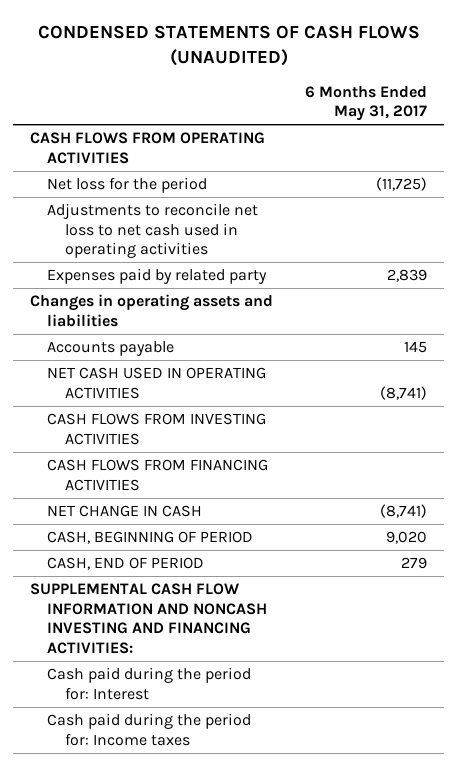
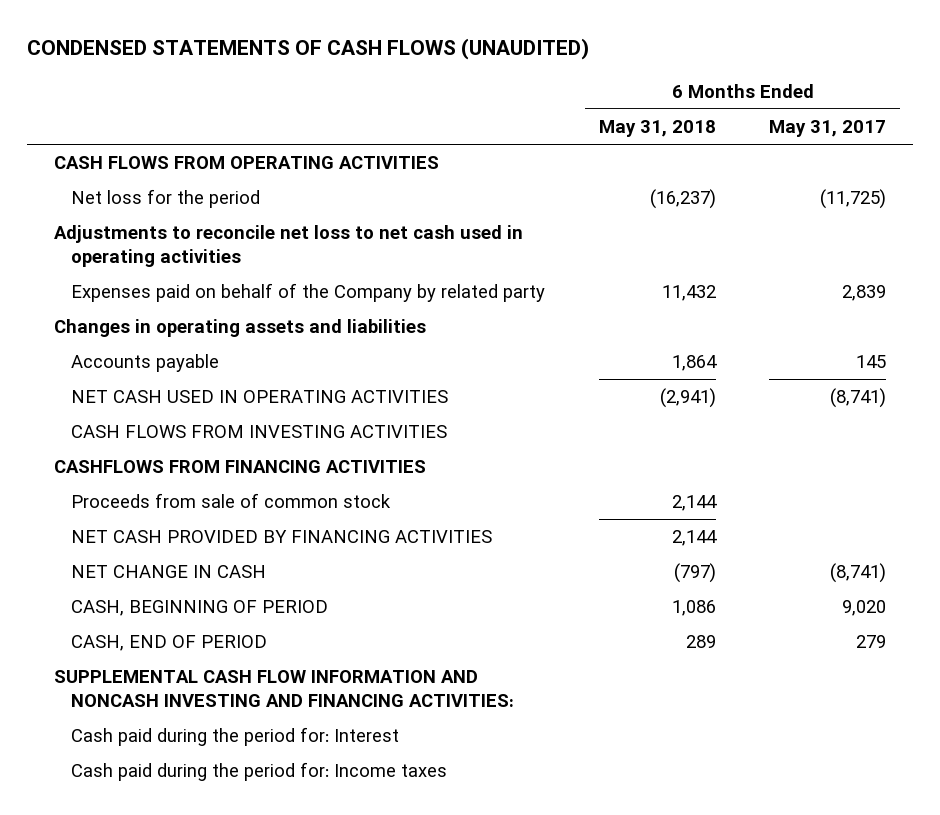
none -> [598,119,716,137] May 31, 2018
[47,267,268,284] Expenses paid by related party -> [71,283,546,303] Expenses paid on behalf of the Company by related party
none -> [53,460,426,474] CASHFLOWS FROM FINANCING ACTIVITIES
none -> [71,493,392,509] Proceeds from sale of common stock
[47,458,269,491] CASH FLOWS FROM FINANCING ACTIVITIES -> [71,530,493,544] NET CASH PROVIDED BY FINANCING ACTIVITIES

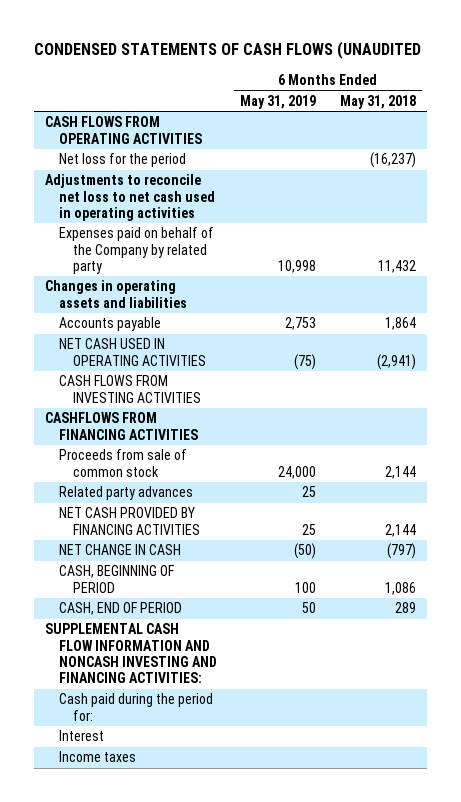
[26,38,589,61] CONDENSED STATEMENTS OF CASH FLOWS (UNAUDITED) -> [33,41,421,60] CONDENSED STATEMENTS OF CASH FLOWS (UNAUDITED
[769,119,887,137] May 31, 2017 -> none
none -> [240,94,317,109] May 31, 2019
none -> [58,486,193,501] Related party advances
[71,727,400,747] Cash paid during the period for: Interest -> [58,693,213,721] Cash paid during the period for:
none -> [58,730,104,742] Interest
[71,762,448,782] Cash paid during the period for: Income taxes -> [58,751,136,763] Income taxes

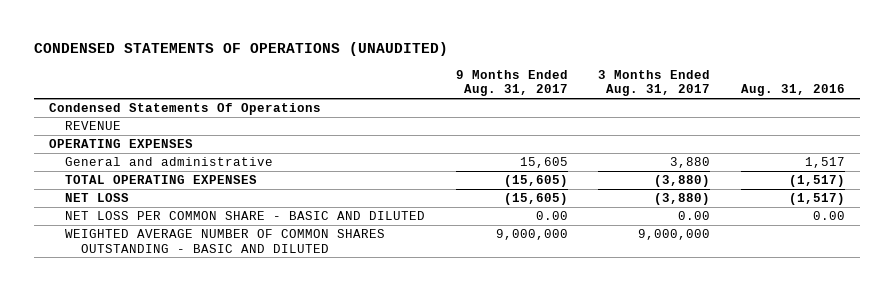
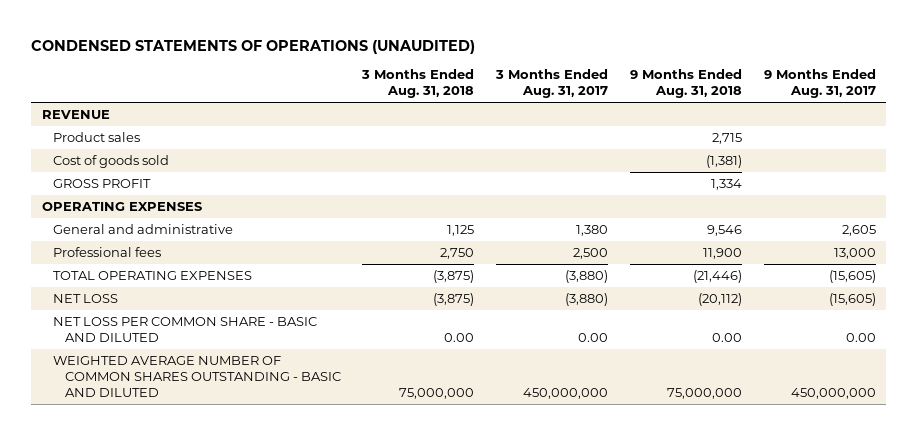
[741,84,846,97] Aug. 31, 2016 -> none
none -> [361,69,475,99] 3 Months Ended Aug. 31, 2018
none -> [629,69,742,99] 9 Months Ended Aug. 31, 2018
[49,103,322,116] Condensed Statements Of Operations -> none
none -> [53,132,141,143] Product sales
none -> [53,155,170,169] Cost of goods sold
none -> [53,179,152,189] GROSS PROFIT
[519,157,568,169] 15,605 -> [841,225,876,237] 2,605
[670,157,711,169] 3,880 -> [576,225,609,237] 1,380
none -> [53,247,162,258] Professional fees
[495,229,568,241] 9,000,000 -> [790,387,876,399] 450,000,000
[638,229,711,241] 9,000,000 -> [523,387,609,399] 450,000,000

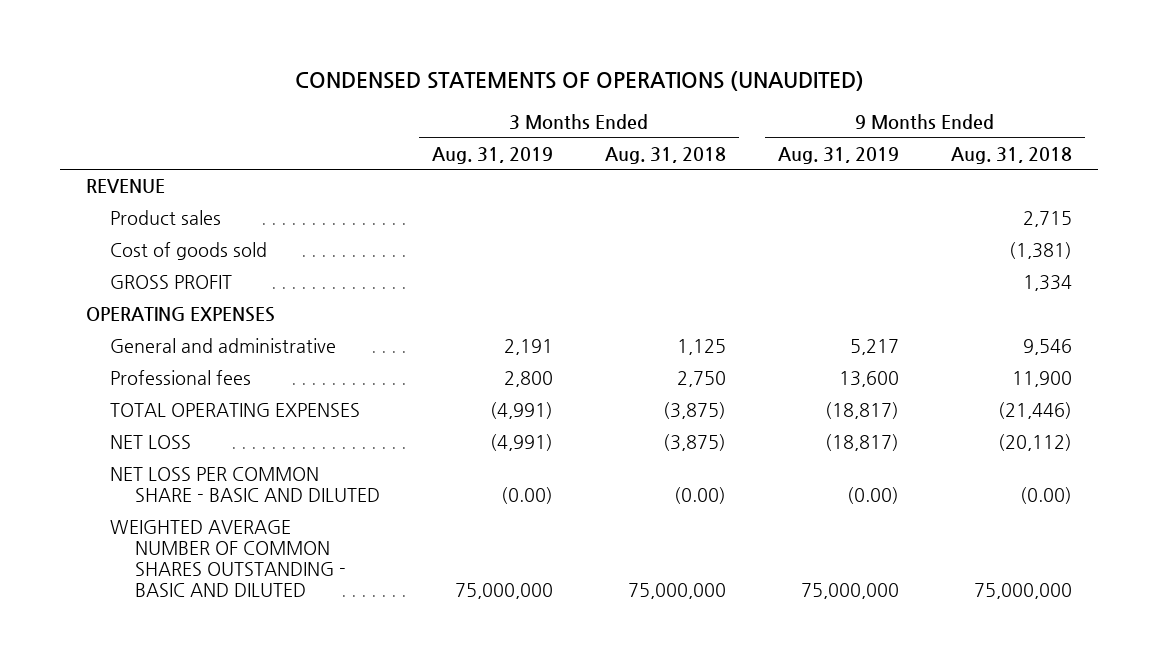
[495,69,609,99] 3 Months Ended Aug. 31, 2017 -> none
[763,69,876,99] 9 Months Ended Aug. 31, 2017 -> none
none -> [431,146,553,164] Aug. 31, 2019
none -> [777,146,899,164] Aug. 31, 2019
[444,332,475,342] 0.00 -> [673,487,726,505] (0.00)
[711,332,742,342] 0.00 -> [1019,487,1072,505] (0.00)

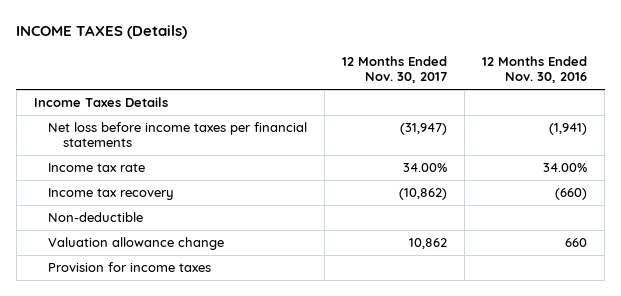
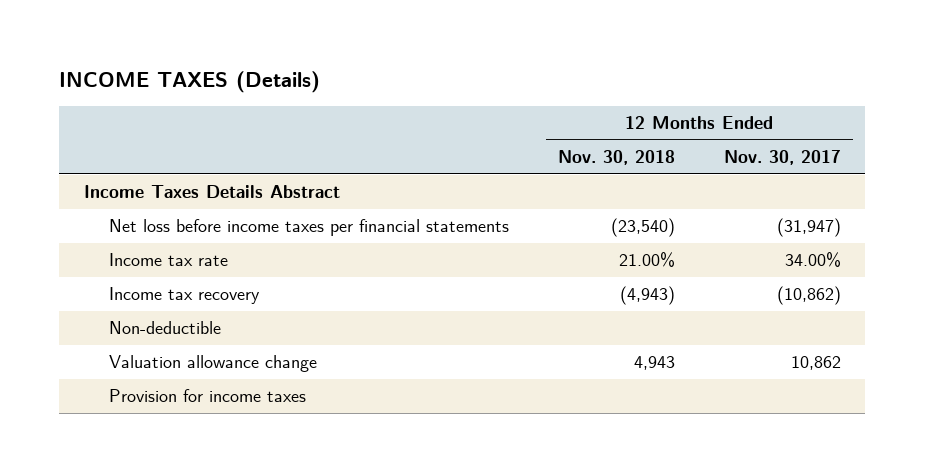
[482,56,588,84] 12 Months Ended Nov. 30, 2016 -> none
none -> [557,150,675,166] Nov. 30, 2018
[33,97,168,108] Income Taxes Details -> [83,185,340,199] Income Taxes Details Abstract

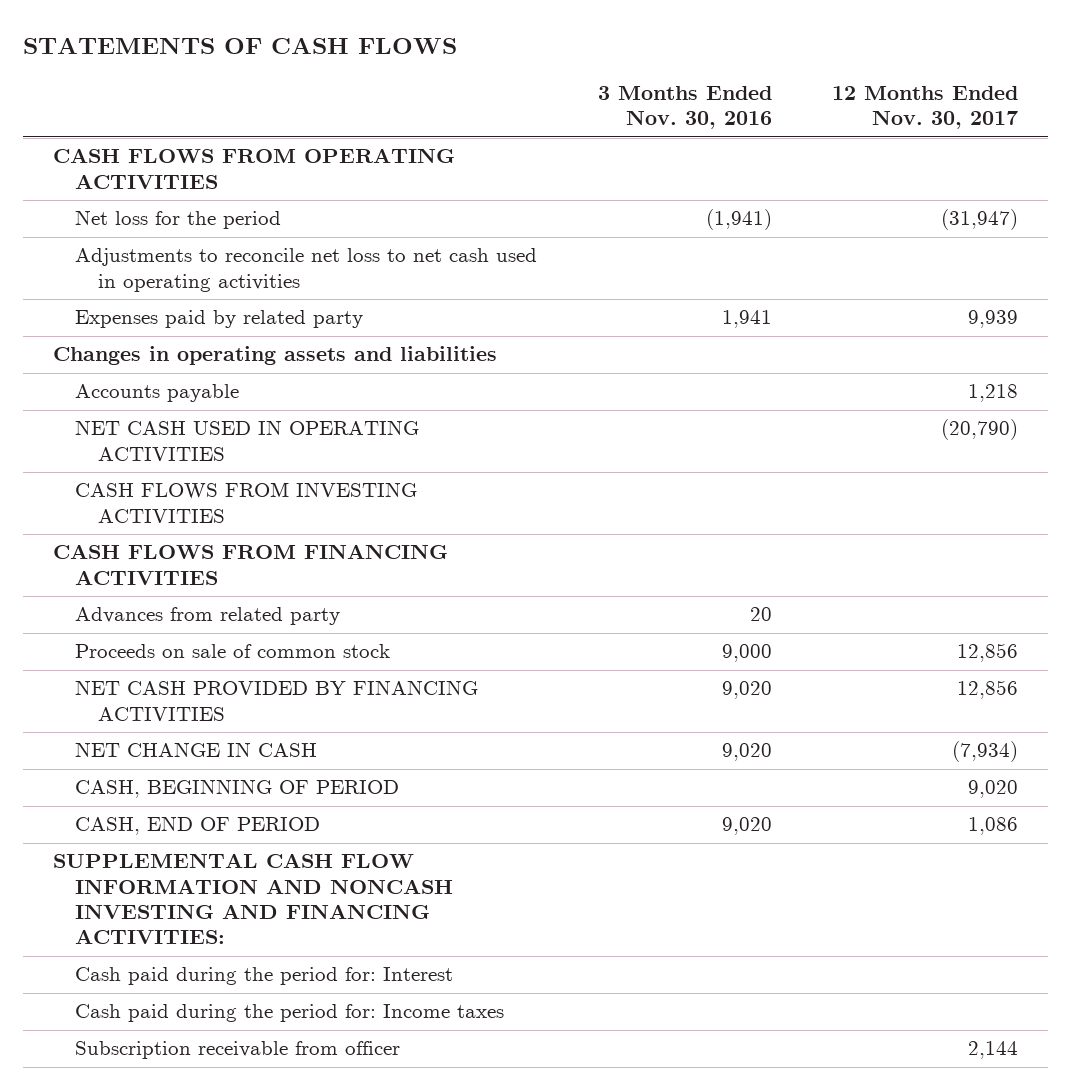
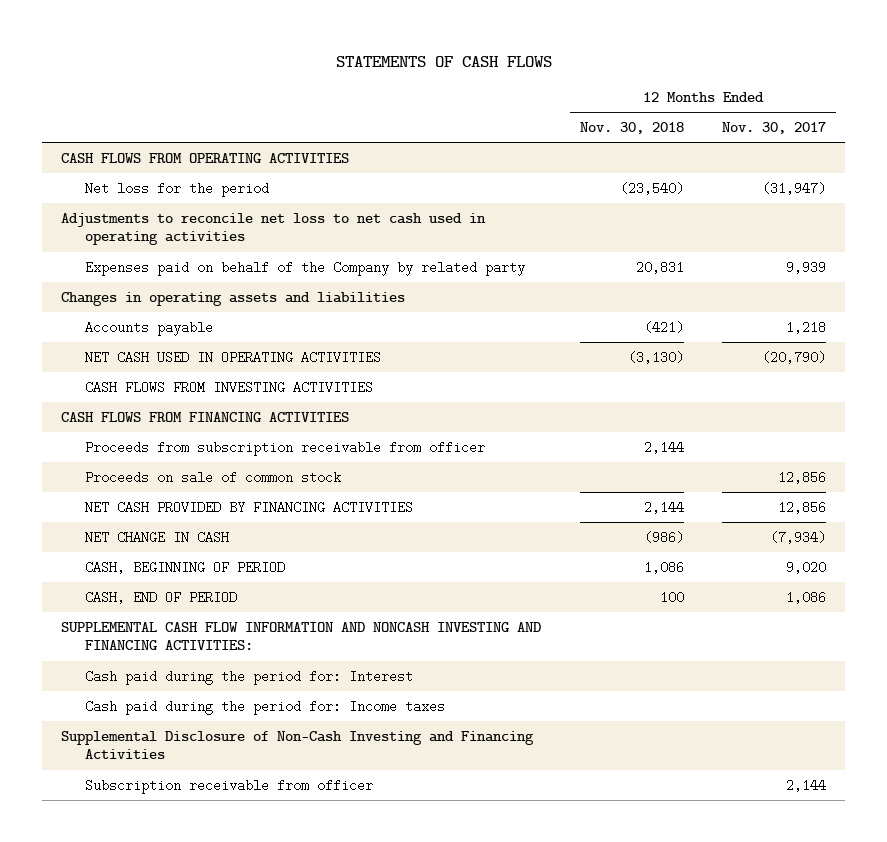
[597,85,772,130] 3 Months Ended Nov. 30, 2016 -> none
none -> [579,122,684,135] Nov. 30, 2018
[75,310,364,329] Expenses paid by related party -> [84,260,525,276] Expenses paid on behalf of the Company by related party
[75,607,341,626] Advances from related party -> none
none -> [84,440,485,456] Proceeds from subscription receivable from officer
none -> [61,730,535,760] Supplemental Disclosure of Non-Cash Investing and Financing Activities

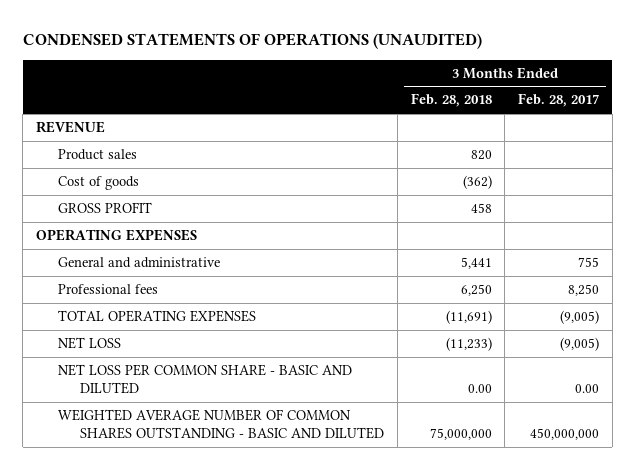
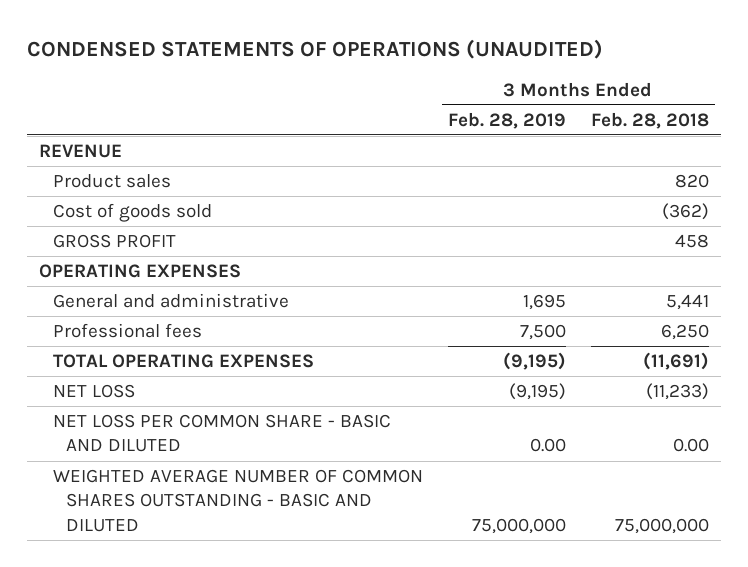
[518,93,600,108] Feb. 28, 2017 -> none
none -> [447,111,566,129] Feb. 28, 2019
[58,176,140,191] Cost of goods -> [52,202,212,222] Cost of goods sold

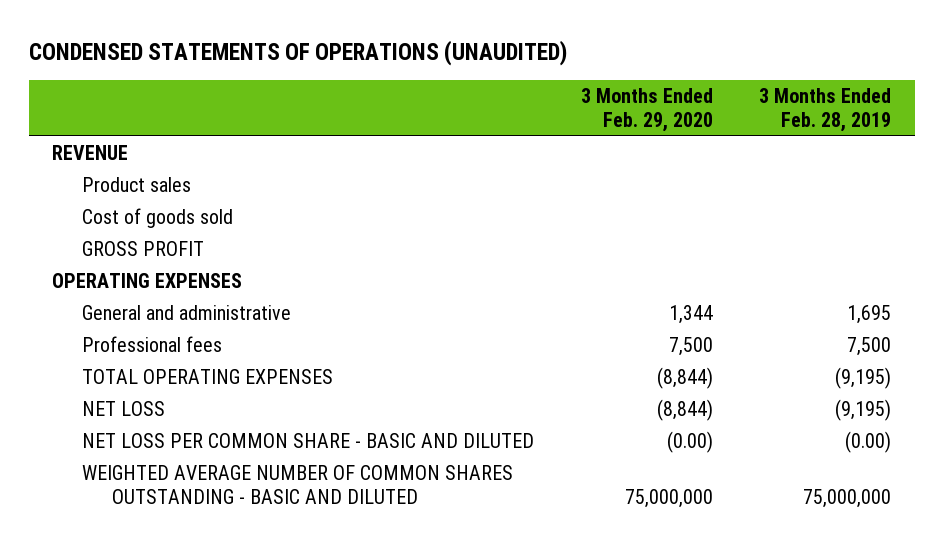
[590,111,709,129] Feb. 28, 2018 -> none
none -> [580,88,713,132] 3 Months Ended Feb. 29, 2020
[529,438,566,453] 0.00 -> [845,431,892,454] (0.00)

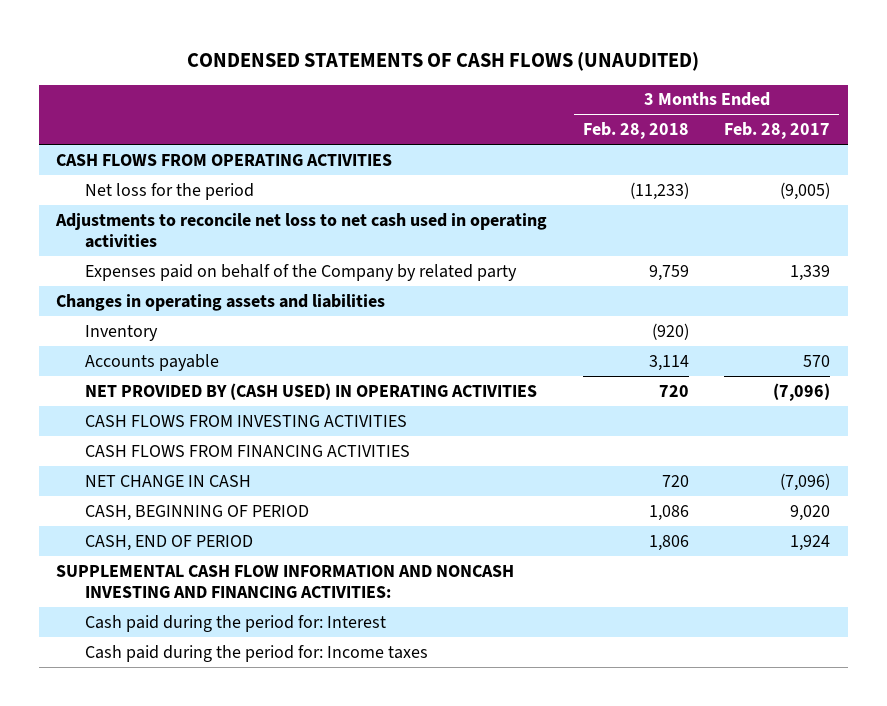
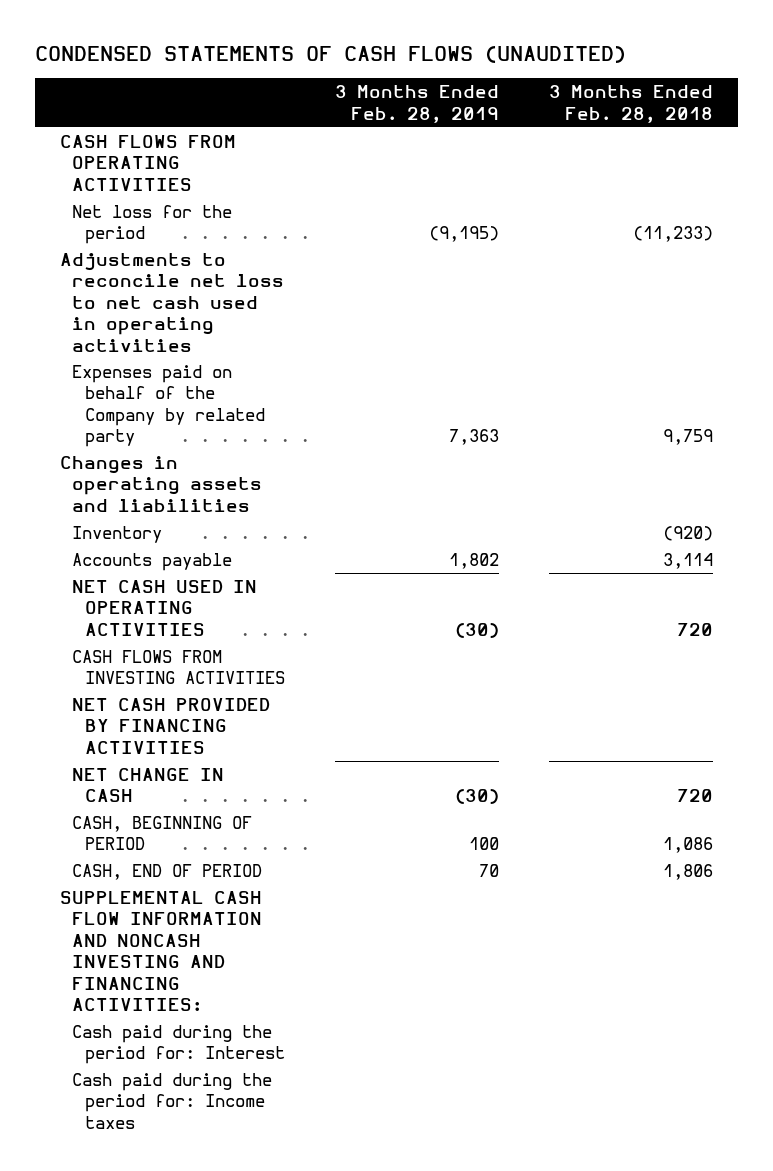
[724,122,831,140] Feb. 28, 2017 -> none
none -> [334,85,499,123] 3 Months Ended Feb. 28, 2019
[85,382,538,400] NET PROVIDED BY (CASH USED) IN OPERATING ACTIVITIES -> [72,579,258,636] NET CASH USED IN OPERATING ACTIVITIES
[85,444,411,457] CASH FLOWS FROM FINANCING ACTIVITIES -> [72,697,271,754] NET CASH PROVIDED BY FINANCING ACTIVITIES

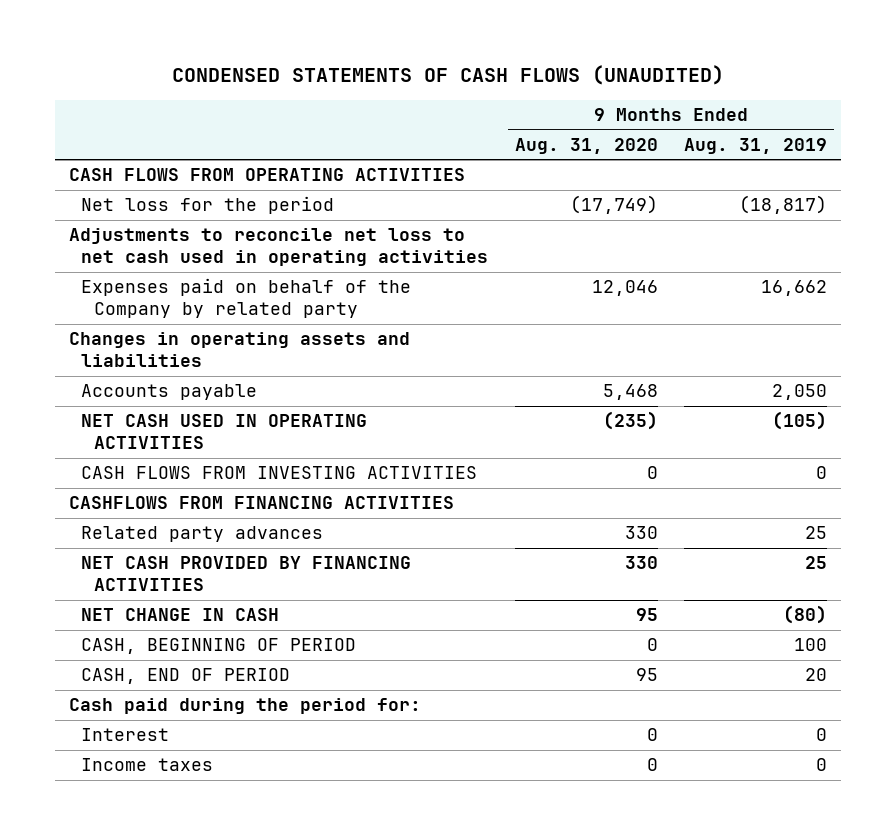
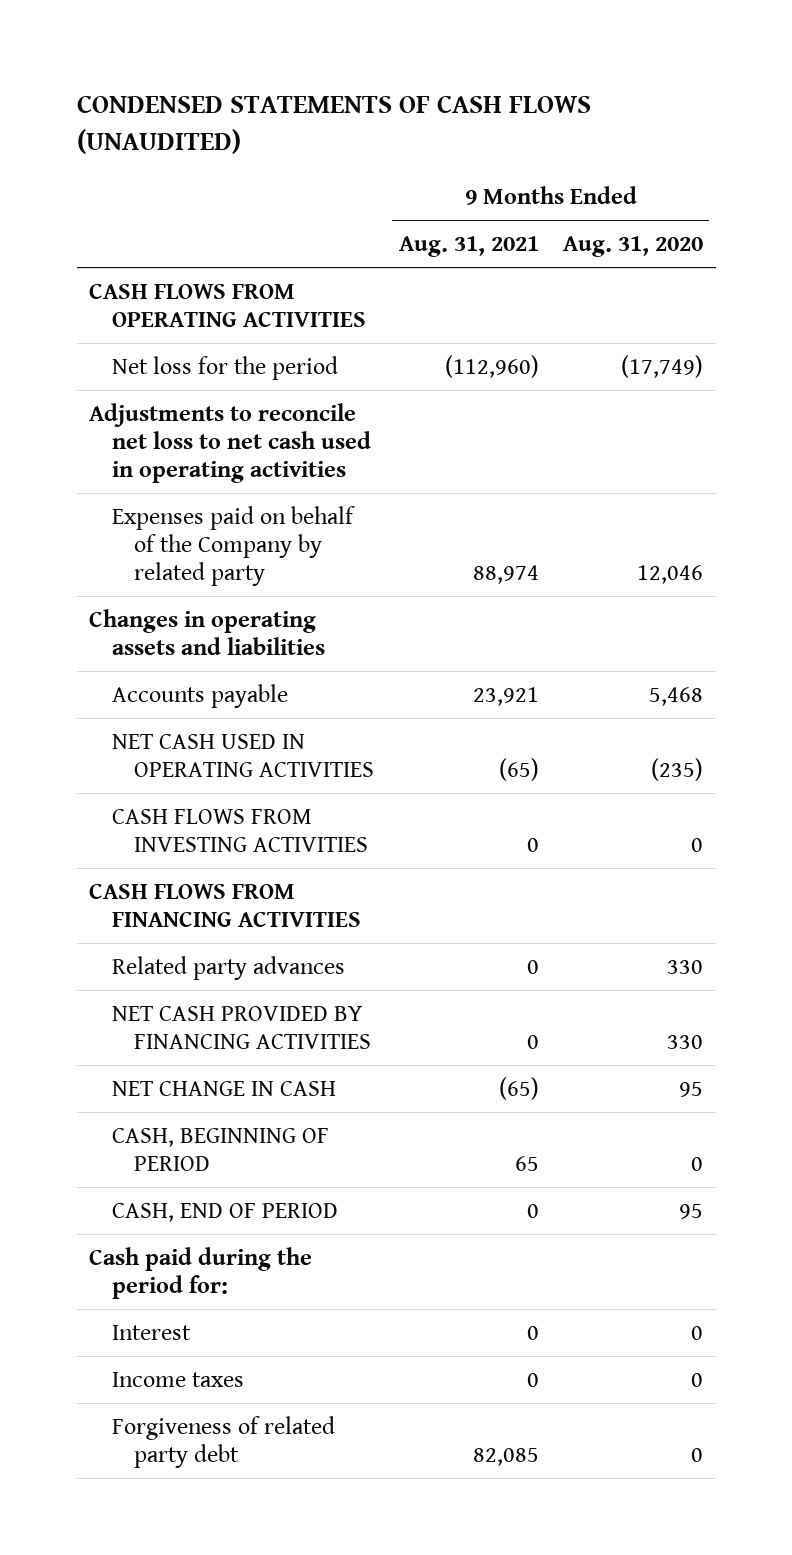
[684,137,828,154] Aug. 31, 2019 -> none
none -> [398,236,539,258] Aug. 31, 2021
[68,496,454,510] CASHFLOWS FROM FINANCING ACTIVITIES -> [89,883,361,927] CASH FLOWS FROM FINANCING ACTIVITIES
none -> [111,1415,335,1468] Forgiveness of related party debt

